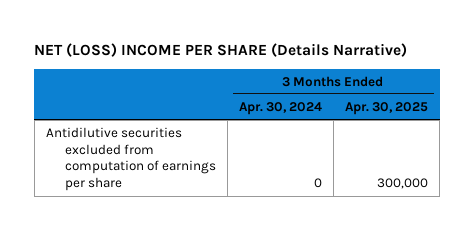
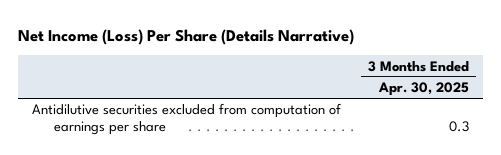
[34,43,408,58] NET (LOSS) INCOME PER SHARE (Details Narrative) -> [18,28,355,45] Net Income (Loss) Per Share (Details Narrative)
[238,101,322,115] Apr. 30, 2024 -> none
[377,178,429,190] 300,000 -> [449,121,470,133] 0.3

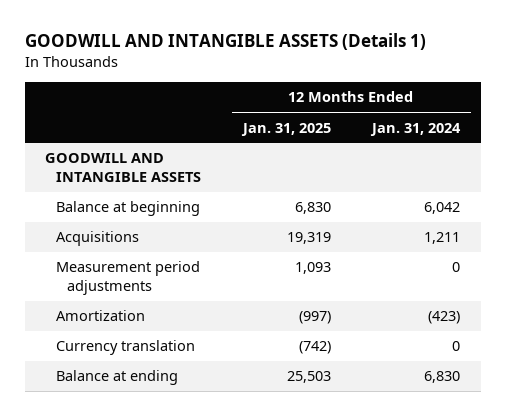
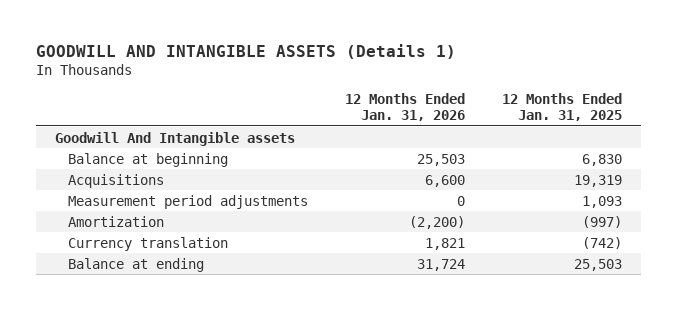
[370,122,462,136] Jan. 31, 2024 -> none
none -> [345,93,466,121] 12 Months Ended Jan. 31, 2026
[45,153,201,183] GOODWILL AND INTANGIBLE ASSETS -> [55,131,296,146] Goodwill And Intangible assets

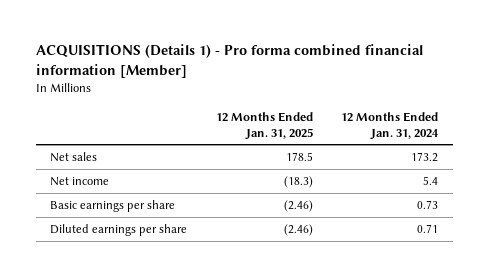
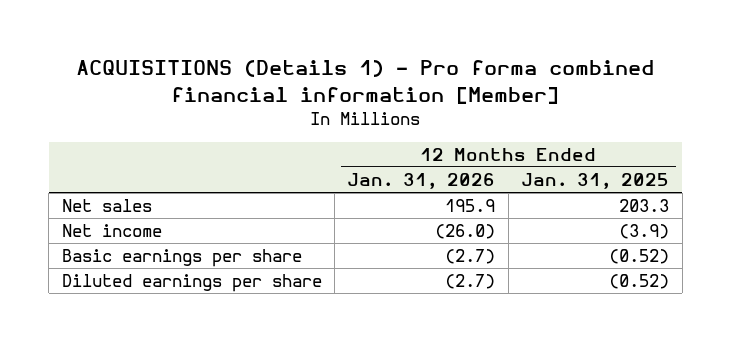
[341,111,440,140] 12 Months Ended Jan. 31, 2024 -> none
none -> [347,172,496,189] Jan. 31, 2026
[285,151,313,161] 178.5 -> [619,199,670,213] 203.3
[283,175,313,188] (18.3) -> [619,224,670,240] (3.9)
[283,199,313,212] (2.46) -> [609,249,670,265] (0.52)
[283,223,313,236] (2.46) -> [609,274,670,290] (0.52)

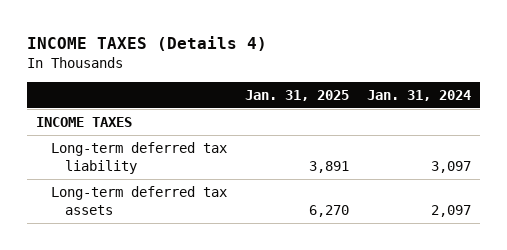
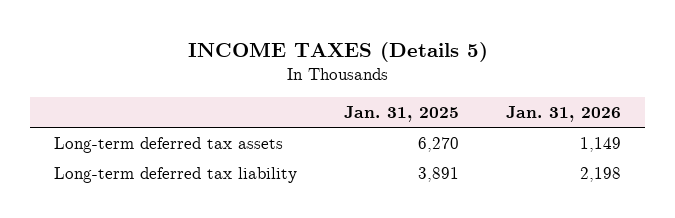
[27,36,268,52] INCOME TAXES (Details 4) -> [187,41,488,62] INCOME TAXES (Details 5)
[366,90,471,102] Jan. 31, 2024 -> none
none -> [506,105,622,122] Jan. 31, 2026
[36,117,133,128] INCOME TAXES -> none
[50,142,227,175] Long-term deferred tax liability -> [54,166,298,183] Long-term deferred tax liability

